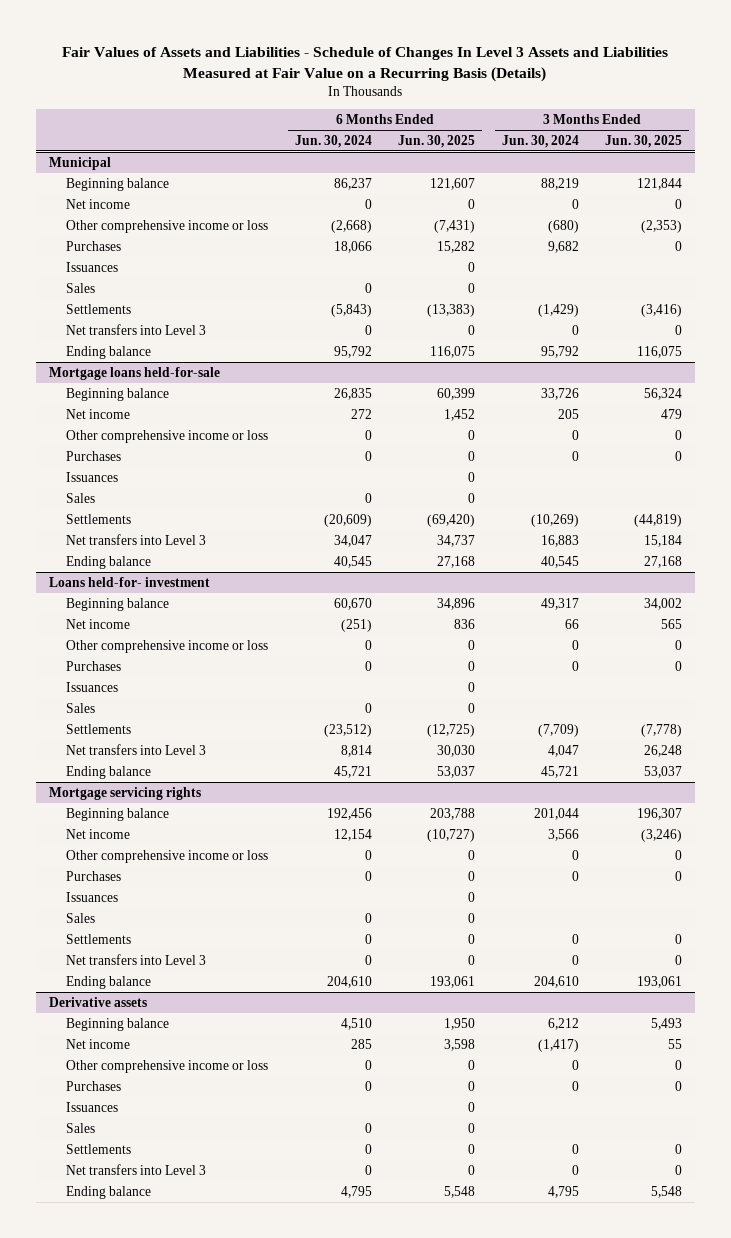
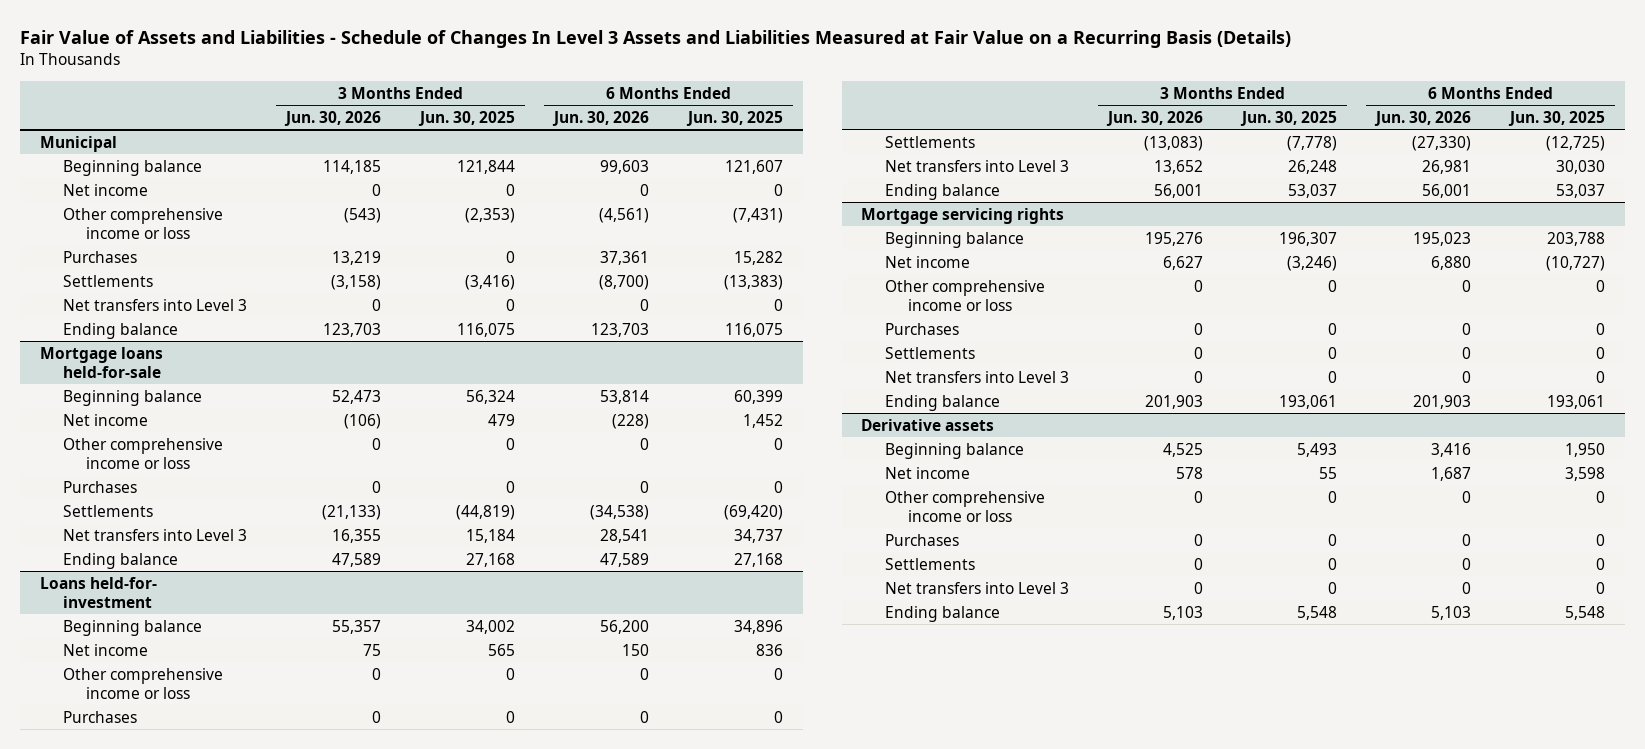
[62,46,669,82] Fair Values of Assets and Liabilities - Schedule of Changes In Level 3 Assets and Liabilities Measured at Fair Value on a Recurring Basis (Details) -> [19,30,1291,49] Fair Value of Assets and Liabilities - Schedule of Changes In Level 3 Assets and Liabilities Measured at Fair Value on a Recurring Basis (Details)
[294,134,372,148] Jun. 30, 2024 -> none
[501,134,579,148] Jun. 30, 2024 -> none
none -> [284,110,382,126] Jun. 30, 2026
none -> [552,110,650,126] Jun. 30, 2026
[66,261,119,272] Issuances -> none
[66,282,96,293] Sales -> none
[66,471,119,482] Issuances -> none
[66,492,96,503] Sales -> none
[66,681,119,692] Issuances -> none
[66,702,96,713] Sales -> none
[66,891,119,902] Issuances -> none
[66,912,96,923] Sales -> none
[66,1101,119,1112] Issuances -> none
[66,1122,96,1133] Sales -> none

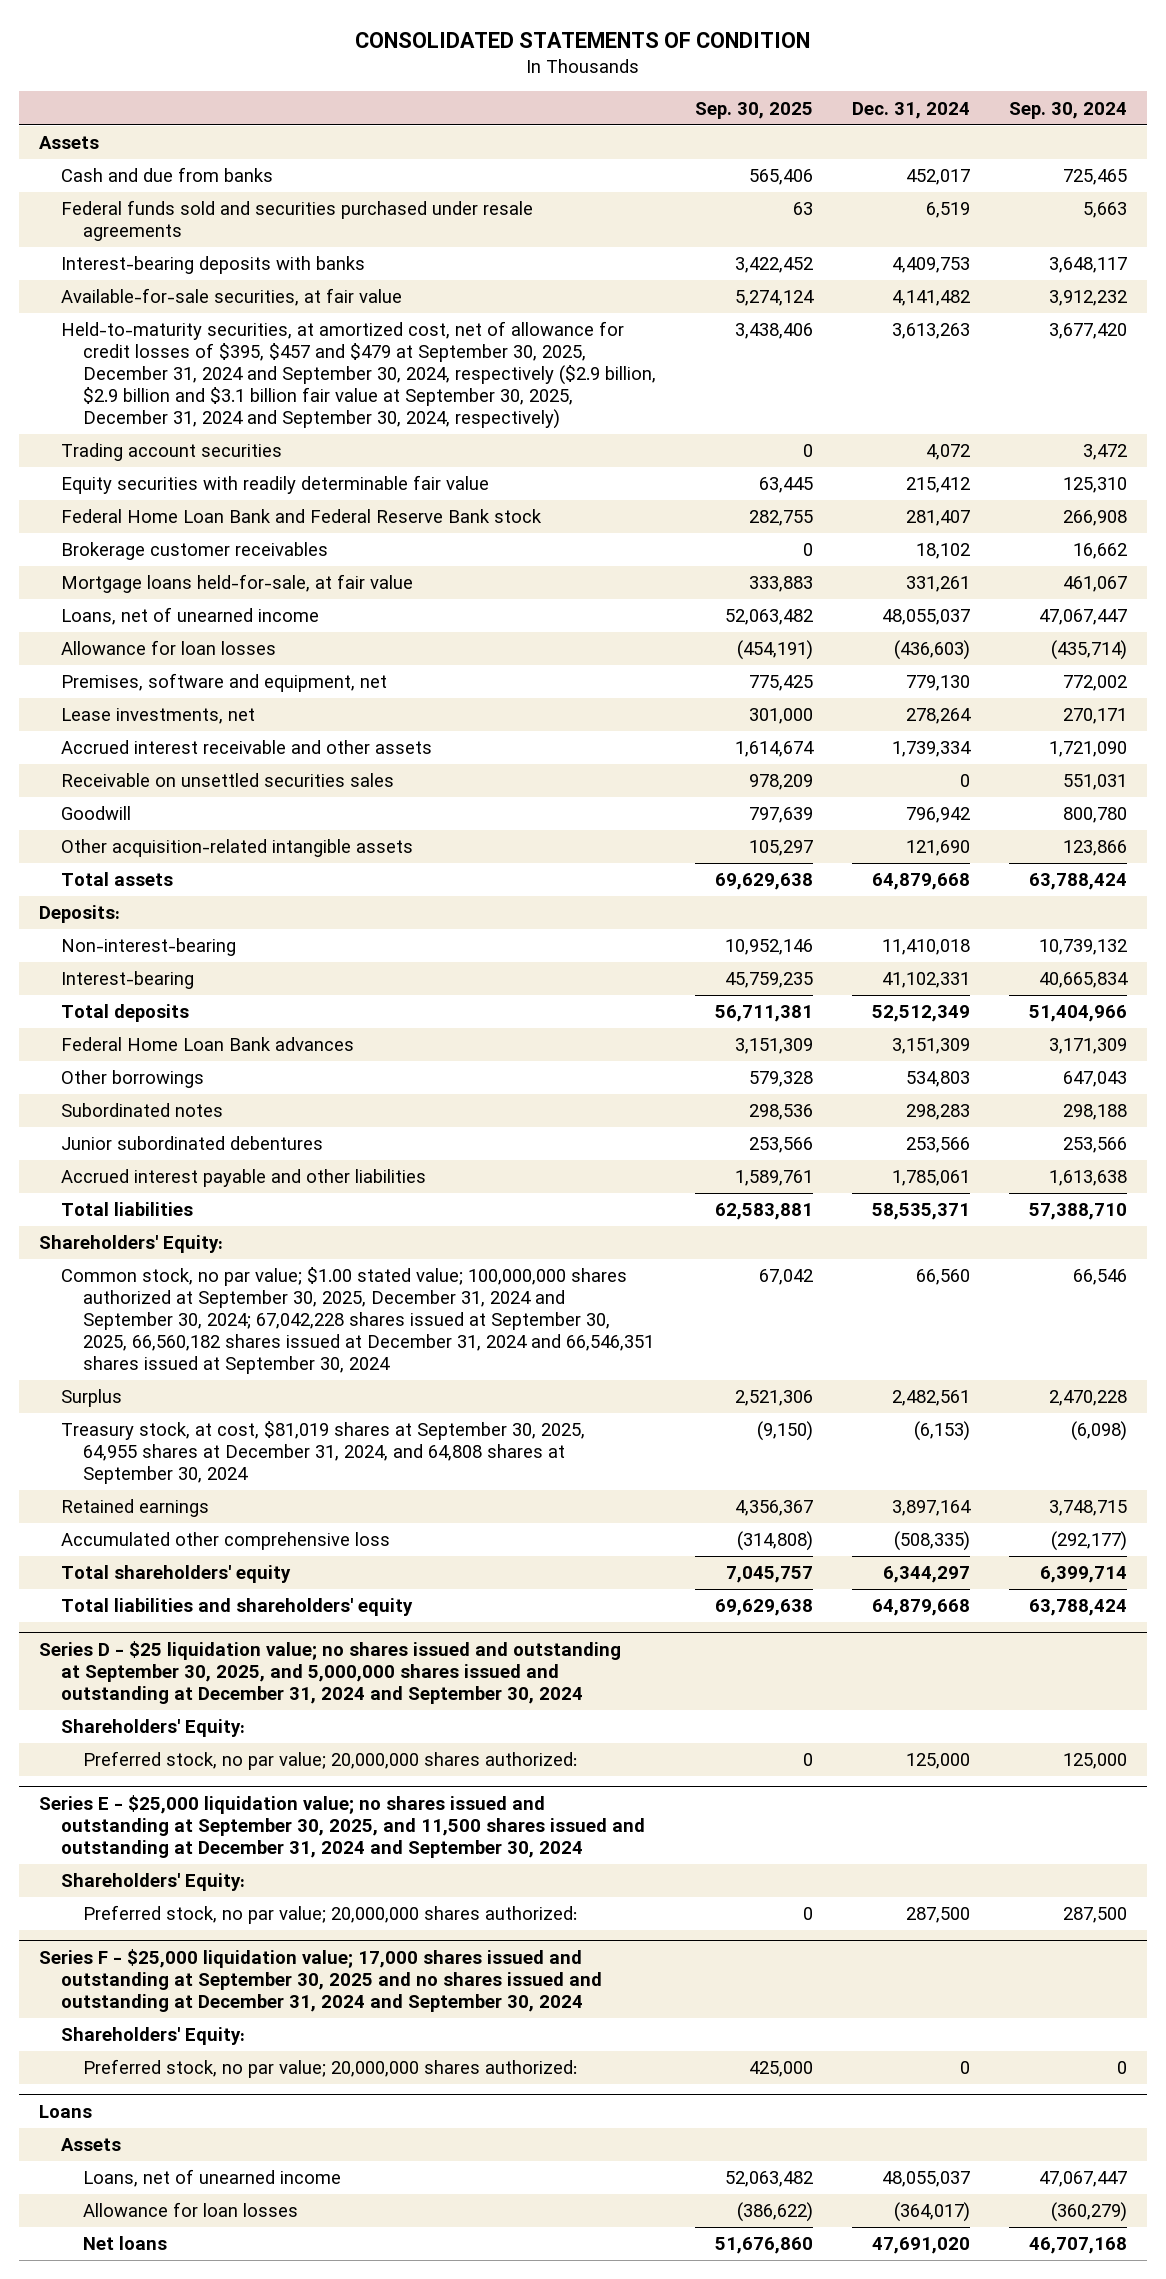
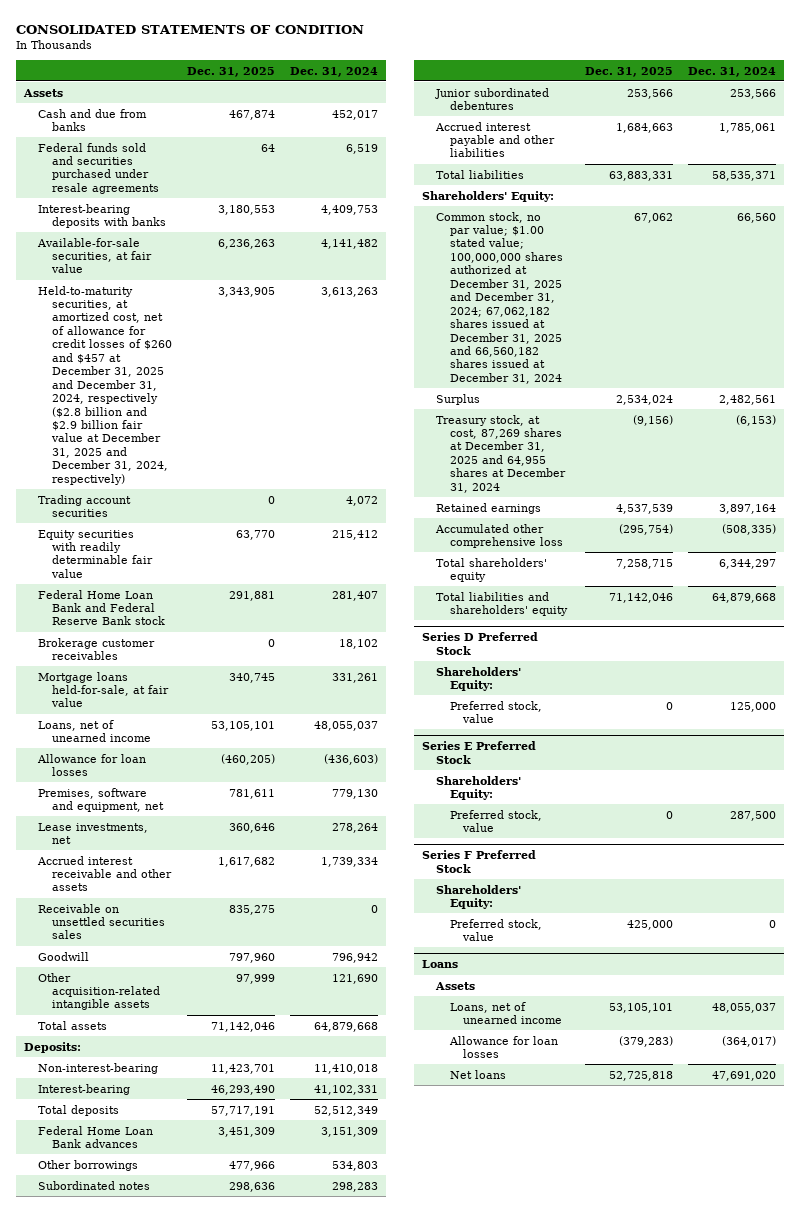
[694,101,813,119] Sep. 30, 2025 -> none
[1009,101,1128,119] Sep. 30, 2024 -> none
none -> [187,66,276,77] Dec. 31, 2025
[60,321,656,429] Held-to-maturity securities, at amortized cost, net of allowance for credit losses of $395, $457 and $479 at September 30, 2025, December 31, 2024 and September 30, 2024, respectively ($2.9 billion, $2.9 billion and $3.1 billion fair value at September 30, 2025, December 31, 2024 and September 30, 2024, respectively) -> [37,285,172,485] Held-to-maturity securities, at amortized cost, net of allowance for credit losses of $260 and $457 at December 31, 2025 and December 31, 2024, respectively ($2.8 billion and $2.9 billion fair value at December 31, 2025 and December 31, 2024, respectively)
[60,1267,654,1374] Common stock, no par value; $1.00 stated value; 100,000,000 shares authorized at September 30, 2025, December 31, 2024 and September 30, 2024; 67,042,228 shares issued at September 30, 2025, 66,560,182 shares issued at December 31, 2024 and 66,546,351 shares issued at September 30, 2024 -> [435,211,563,384] Common stock, no par value; $1.00 stated value; 100,000,000 shares authorized at December 31, 2025 and December 31, 2024; 67,062,182 shares issued at December 31, 2025 and 66,560,182 shares issued at December 31, 2024
[60,1421,585,1485] Treasury stock, at cost, $81,019 shares at September 30, 2025, 64,955 shares at December 31, 2024, and 64,808 shares at September 30, 2024 -> [435,414,566,493] Treasury stock, at cost, 87,269 shares at December 31, 2025 and 64,955 shares at December 31, 2024
[38,1641,621,1704] Series D - $25 liquidation value; no shares issued and outstanding at September 30, 2025, and 5,000,000 shares issued and outstanding at December 31, 2024 and September 30, 2024 -> [421,632,538,655] Series D Preferred Stock
[82,1751,577,1771] Preferred stock, no par value; 20,000,000 shares authorized: -> [449,700,542,723] Preferred stock, value
[38,1795,645,1858] Series E - $25,000 liquidation value; no shares issued and outstanding at September 30, 2025, and 11,500 shares issued and outstanding at December 31, 2024 and September 30, 2024 -> [421,741,536,764] Series E Preferred Stock
[82,1905,577,1925] Preferred stock, no par value; 20,000,000 shares authorized: -> [449,809,542,832] Preferred stock, value
[38,1949,602,2012] Series F - $25,000 liquidation value; 17,000 shares issued and outstanding at September 30, 2025 and no shares issued and outstanding at December 31, 2024 and September 30, 2024 -> [421,850,536,873] Series F Preferred Stock
[82,2059,577,2079] Preferred stock, no par value; 20,000,000 shares authorized: -> [449,918,542,941] Preferred stock, value

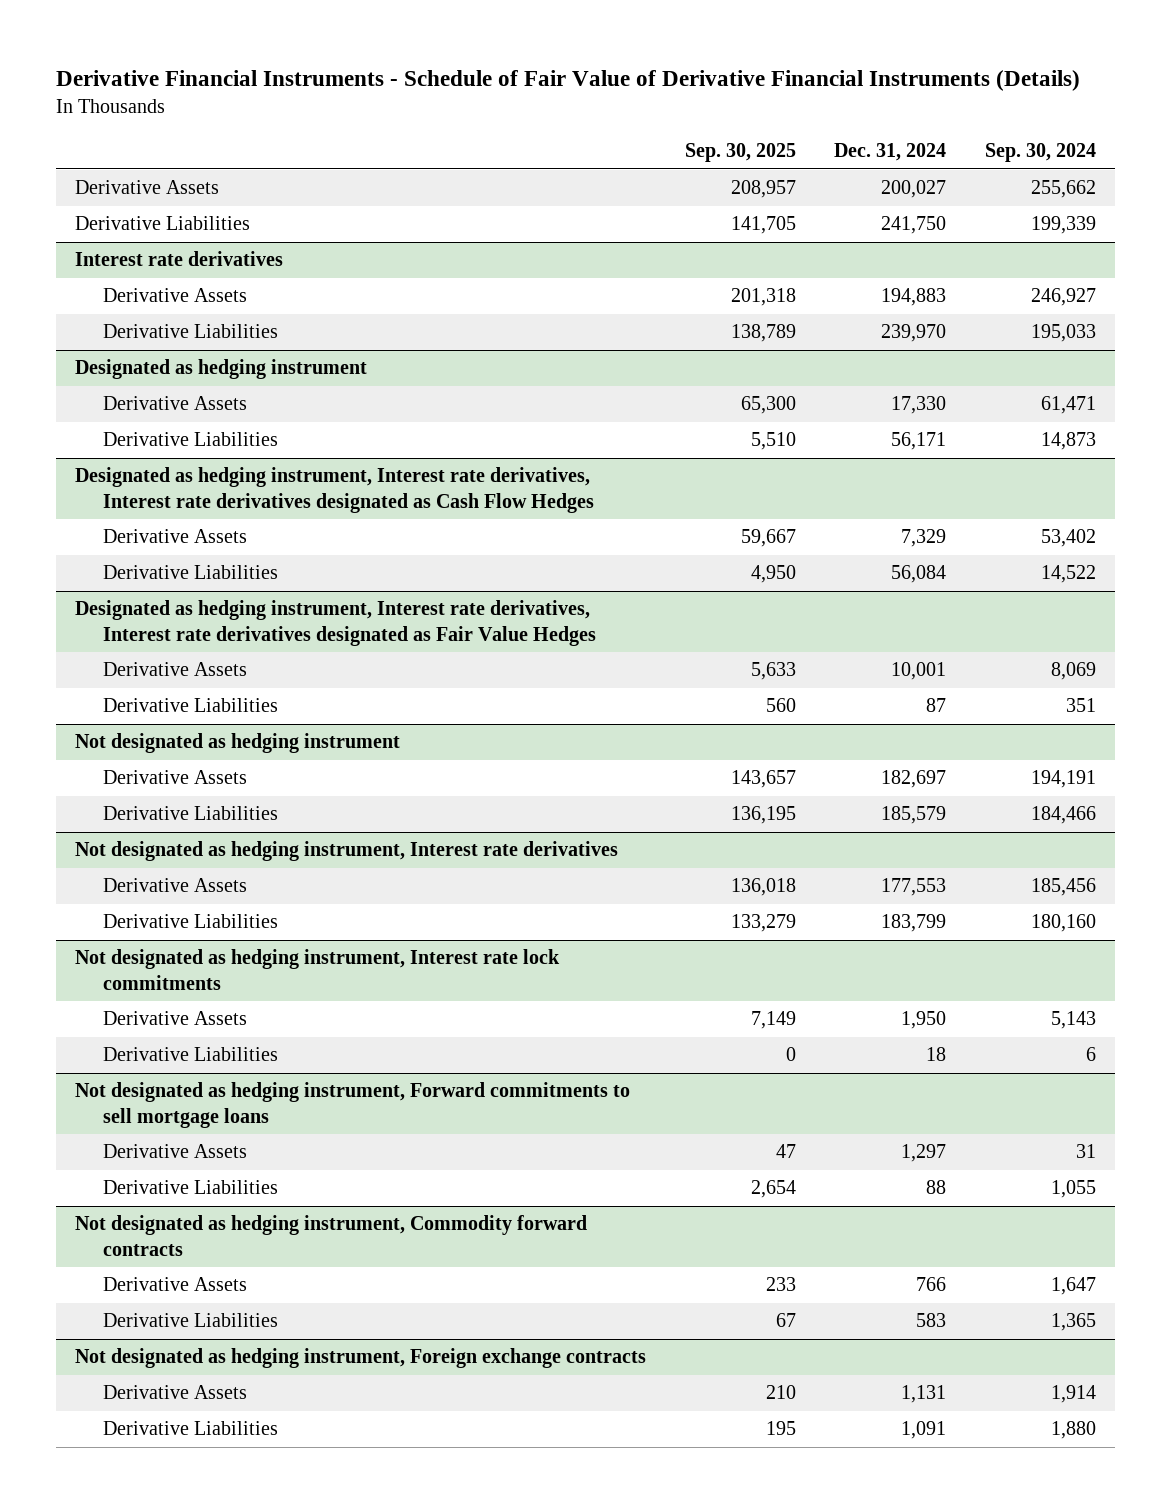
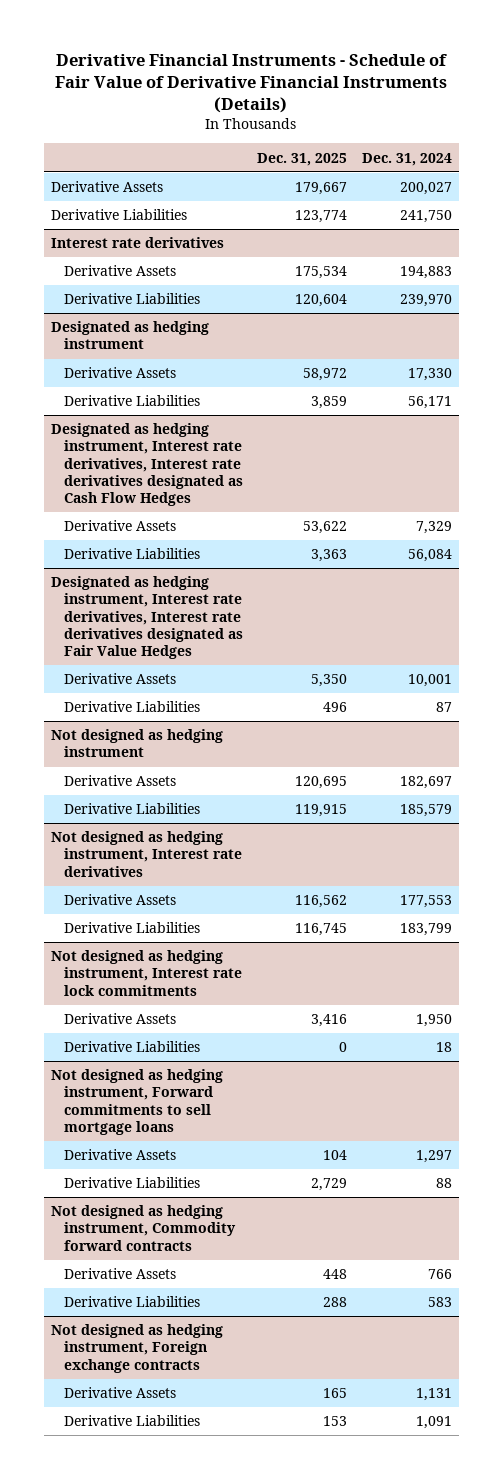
[684,143,796,163] Sep. 30, 2025 -> none
[984,143,1096,163] Sep. 30, 2024 -> none
none -> [257,152,348,166] Dec. 31, 2025
[75,733,401,754] Not designated as hedging instrument -> [51,729,224,758] Not designed as hedging instrument
[75,841,619,862] Not designated as hedging instrument, Interest rate derivatives -> [51,831,243,877] Not designed as hedging instrument, Interest rate derivatives
[75,949,561,990] Not designated as hedging instrument, Interest rate lock commitments -> [51,950,243,996] Not designed as hedging instrument, Interest rate lock commitments
[75,1082,631,1128] Not designated as hedging instrument, Forward commitments to sell mortgage loans -> [51,1069,224,1135] Not designed as hedging instrument, Forward commitments to sell mortgage loans
[75,1215,588,1256] Not designated as hedging instrument, Commodity forward contracts -> [51,1205,237,1251] Not designed as hedging instrument, Commodity forward contracts
[75,1348,647,1369] Not designated as hedging instrument, Foreign exchange contracts -> [51,1324,224,1373] Not designed as hedging instrument, Foreign exchange contracts

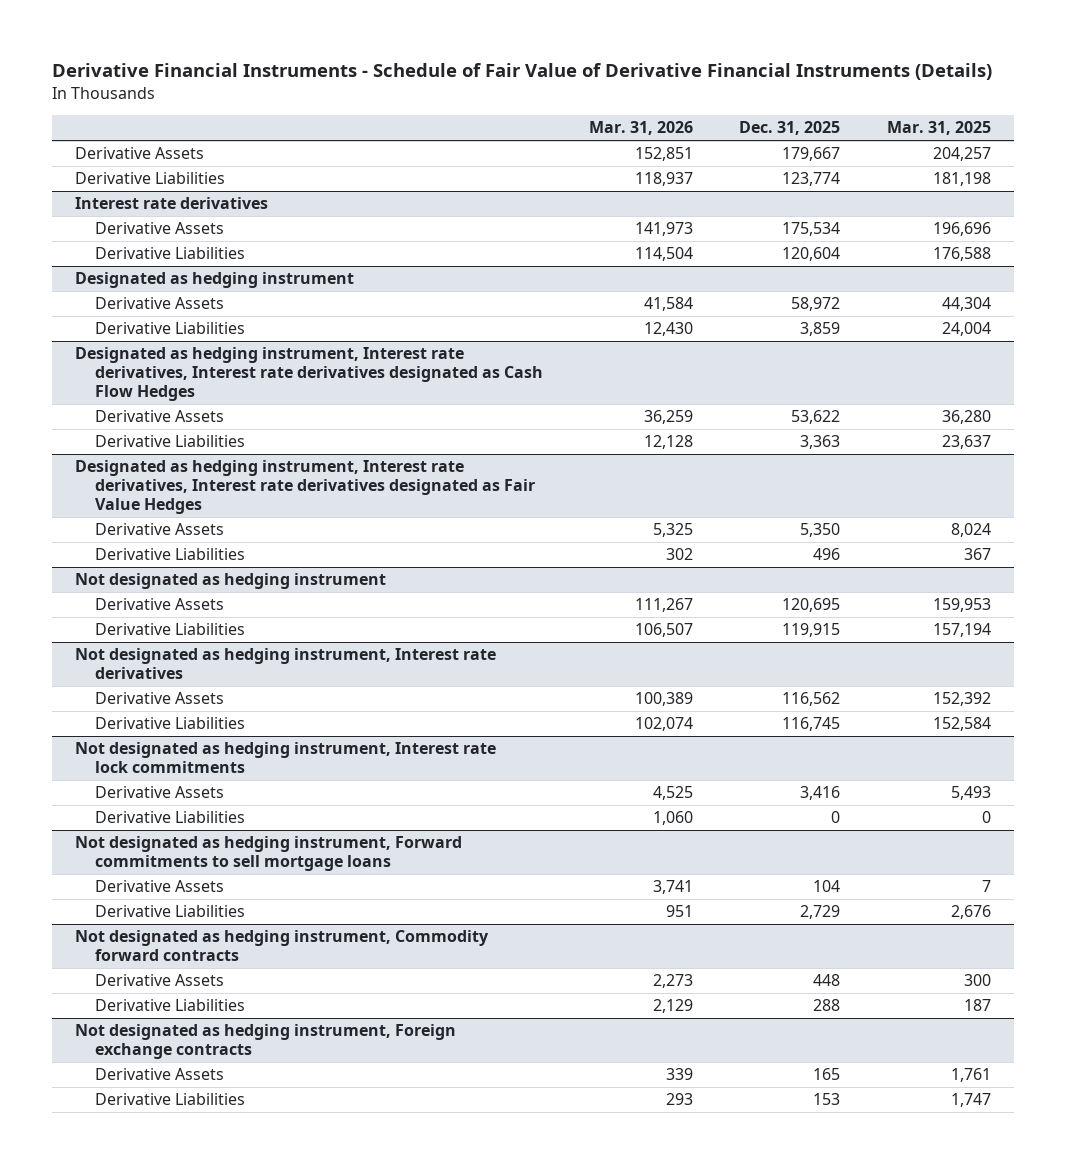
[361,152,452,166] Dec. 31, 2024 -> none
none -> [589,121,694,136] Mar. 31, 2026
none -> [886,121,991,136] Mar. 31, 2025
[51,729,224,758] Not designed as hedging instrument -> [75,573,387,590] Not designated as hedging instrument
[51,831,243,877] Not designed as hedging instrument, Interest rate derivatives -> [75,648,497,680] Not designated as hedging instrument, Interest rate derivatives
[51,950,243,996] Not designed as hedging instrument, Interest rate lock commitments -> [75,742,497,774] Not designated as hedging instrument, Interest rate lock commitments
[51,1069,224,1135] Not designed as hedging instrument, Forward commitments to sell mortgage loans -> [75,836,463,872] Not designated as hedging instrument, Forward commitments to sell mortgage loans
[51,1205,237,1251] Not designed as hedging instrument, Commodity forward contracts -> [75,930,490,962] Not designated as hedging instrument, Commodity forward contracts
[51,1324,224,1373] Not designed as hedging instrument, Foreign exchange contracts -> [75,1024,457,1060] Not designated as hedging instrument, Foreign exchange contracts

